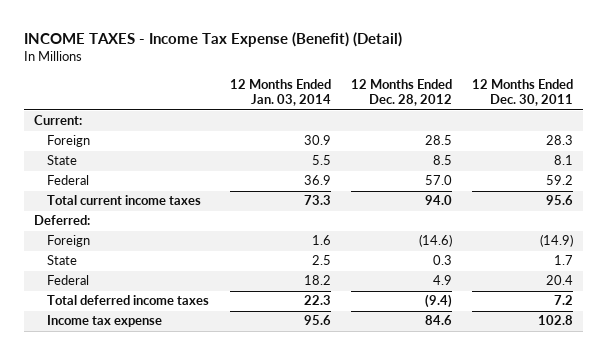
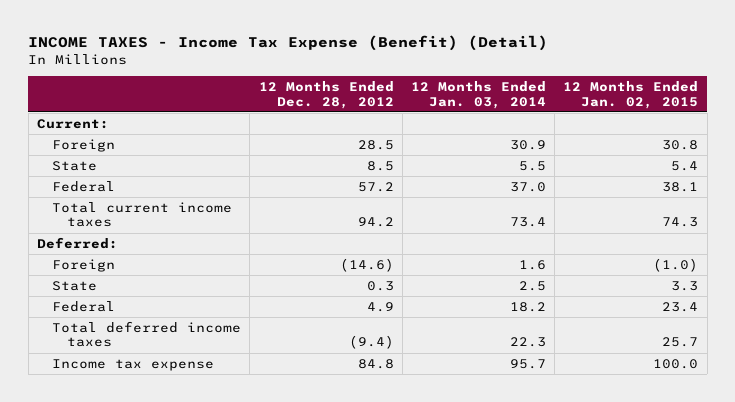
[472,78,574,107] 12 Months Ended Dec. 30, 2011 -> none
none -> [563,81,699,109] 12 Months Ended Jan. 02, 2015
[303,175,331,186] 36.9 -> [509,181,546,192] 37.0
[424,175,452,186] 57.0 -> [357,181,394,192] 57.2
[303,195,331,206] 73.3 -> [509,217,546,228] 73.4
[424,195,452,206] 94.0 -> [357,217,394,228] 94.2
[303,315,331,326] 95.6 -> [509,358,546,369] 95.7
[424,315,452,326] 84.6 -> [357,358,394,369] 84.8

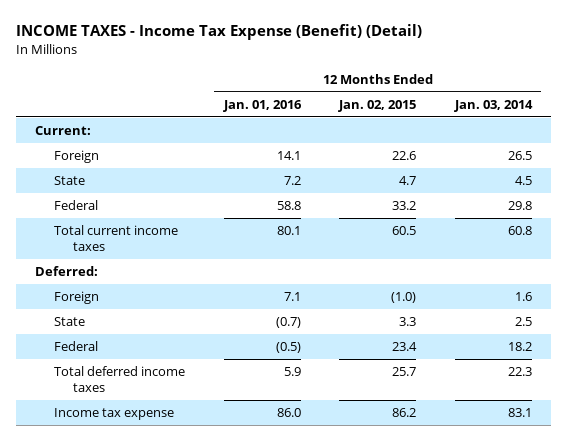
[258,81,394,109] 12 Months Ended Dec. 28, 2012 -> none
none -> [222,99,302,112] Jan. 01, 2016
[509,139,546,150] 30.9 -> [507,151,532,161] 26.5
[662,139,699,150] 30.8 -> [392,151,417,161] 22.6
[518,160,546,171] 5.5 -> [514,176,532,186] 4.5
[671,160,699,171] 5.4 -> [399,176,417,186] 4.7
[509,181,546,192] 37.0 -> [507,201,532,211] 29.8
[662,181,699,192] 38.1 -> [392,201,417,211] 33.2
[509,217,546,228] 73.4 -> [507,226,532,236] 60.8
[662,217,699,228] 74.3 -> [392,226,417,236] 60.5
[509,358,546,369] 95.7 -> [507,408,532,418] 83.1
[653,358,699,369] 100.0 -> [392,408,417,418] 86.2

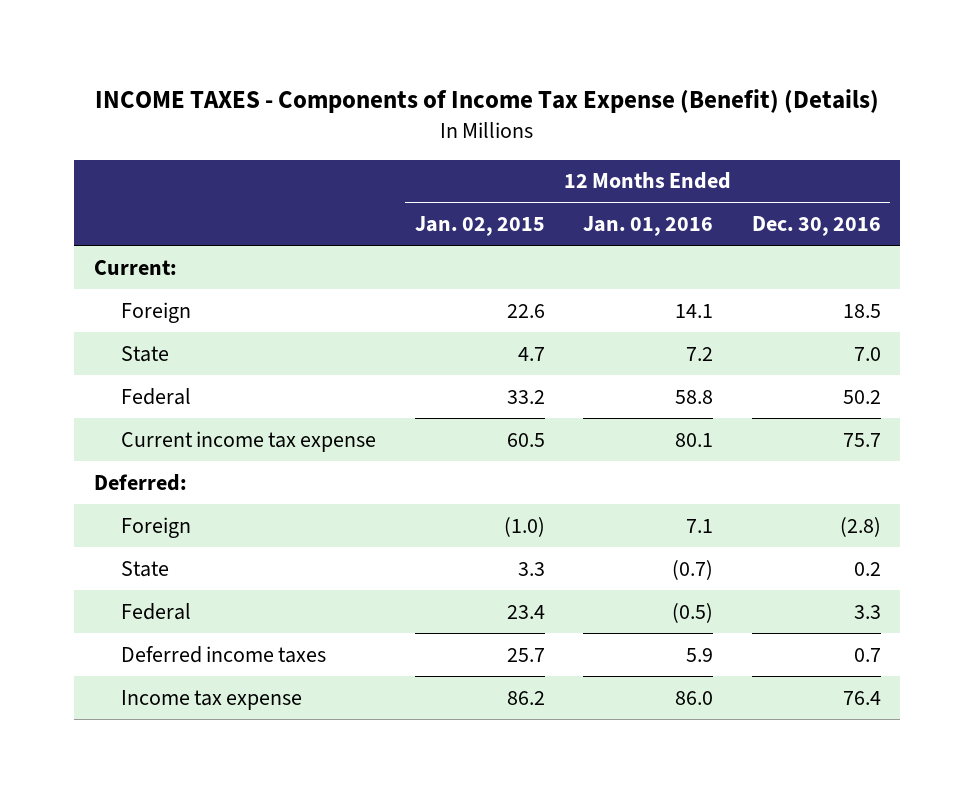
[15,24,422,41] INCOME TAXES - Income Tax Expense (Benefit) (Detail) -> [95,89,880,114] INCOME TAXES - Components of Income Tax Expense (Benefit) (Details)
[453,99,533,112] Jan. 03, 2014 -> none
none -> [751,216,881,237] Dec. 30, 2016
[54,225,179,252] Total current income taxes -> [121,430,377,452] Current income tax expense
[54,366,186,393] Total deferred income taxes -> [121,645,327,663] Deferred income taxes

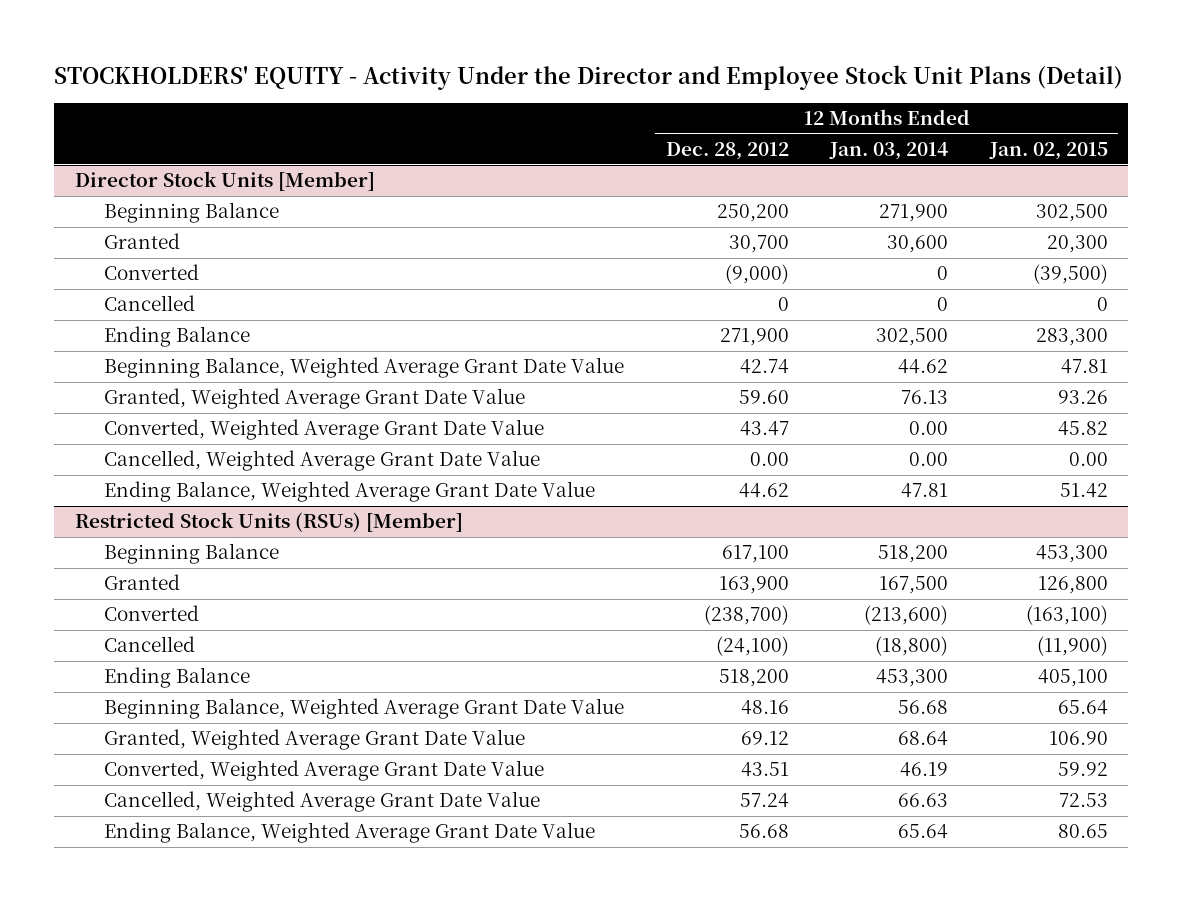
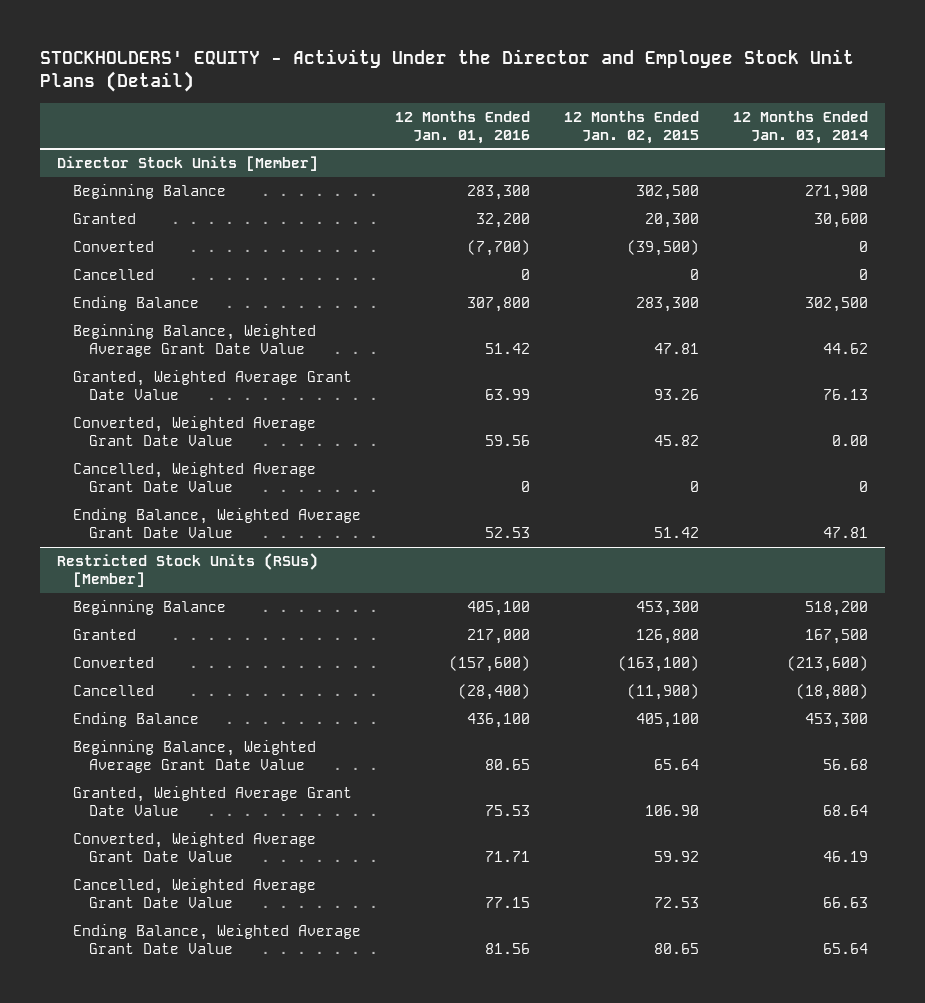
[665,141,789,160] Dec. 28, 2012 -> none
none -> [394,110,530,144] 12 Months Ended Jan. 01, 2016
[909,452,949,467] 0.00 -> [858,481,868,493] 0
[1068,452,1108,467] 0.00 -> [689,481,699,493] 0

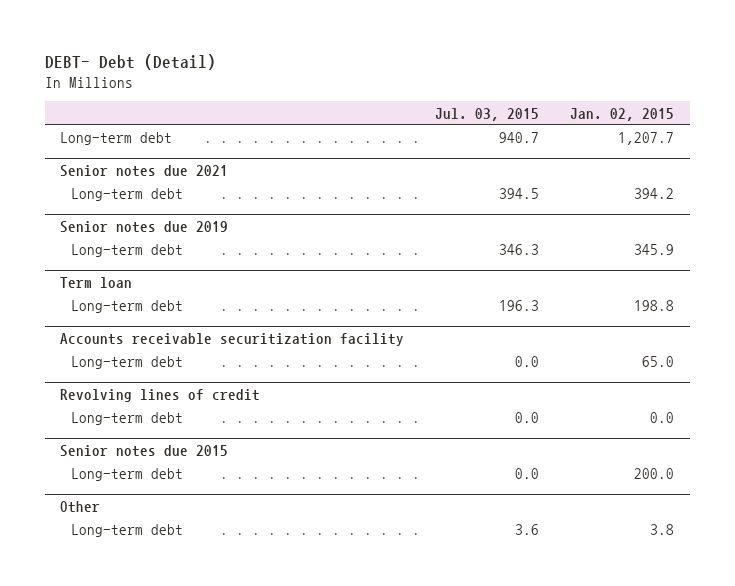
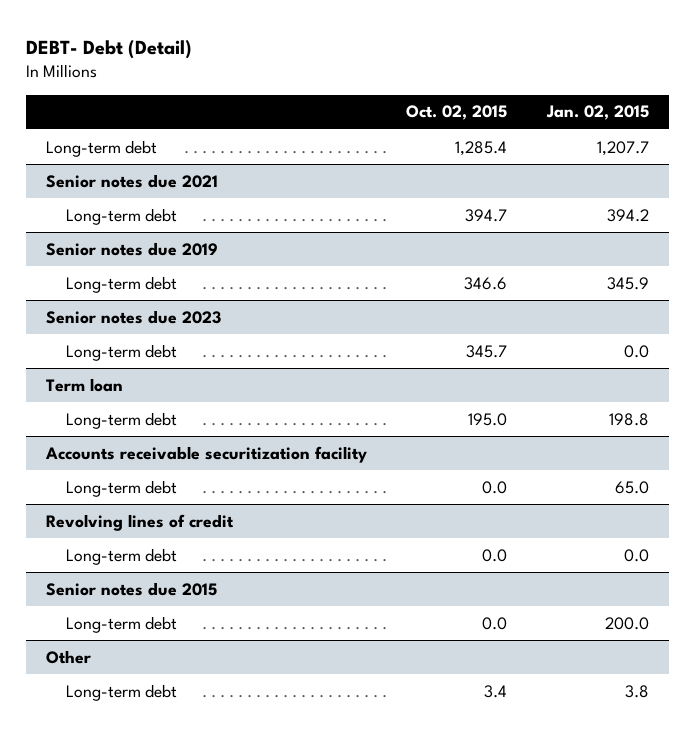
[435,107,540,121] Jul. 03, 2015 -> none
none -> [406,105,508,121] Oct. 02, 2015
none -> [46,309,222,324] Senior notes due 2023
none -> [65,343,177,361] Long-term debt

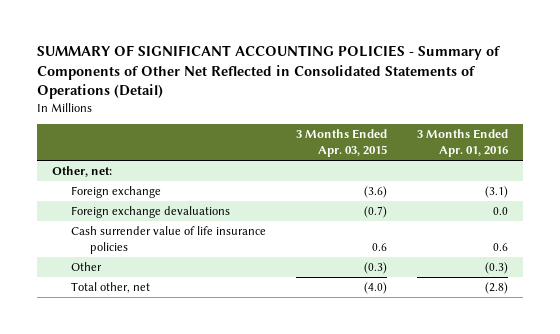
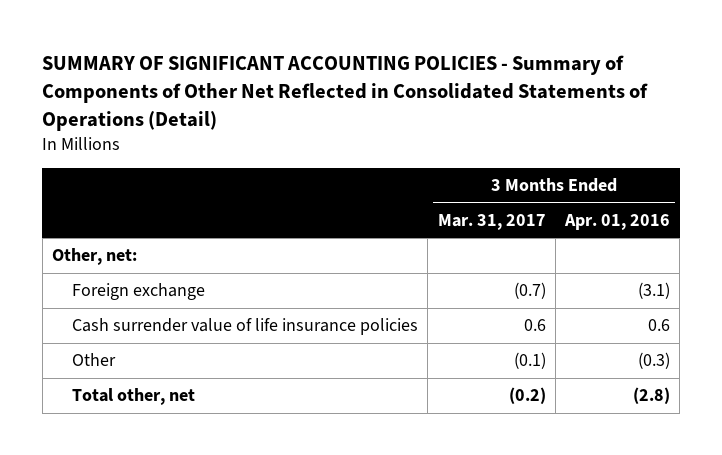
[295,129,387,158] 3 Months Ended Apr. 03, 2015 -> none
none -> [437,213,546,230] Mar. 31, 2017
[70,206,230,219] Foreign exchange devaluations -> none

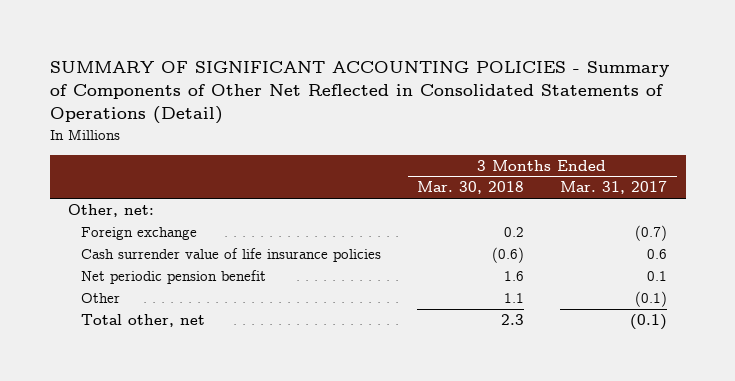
[564,213,671,230] Apr. 01, 2016 -> none
none -> [416,181,524,195] Mar. 30, 2018
none -> [80,270,266,285] Net periodic pension benefit
[508,387,546,405] (0.2) -> [630,314,668,331] (0.1)

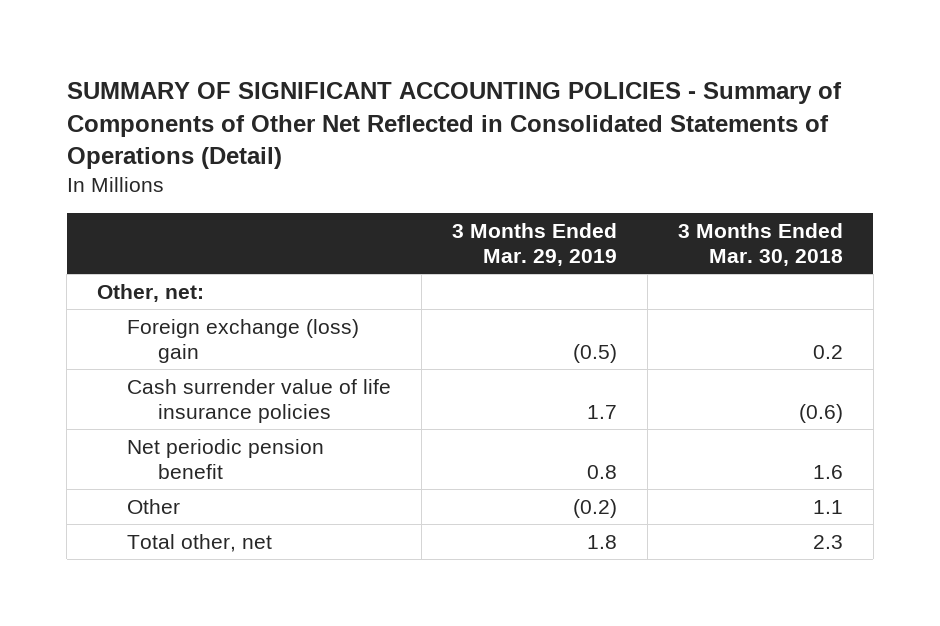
[560,181,668,195] Mar. 31, 2017 -> none
none -> [452,222,618,266] 3 Months Ended Mar. 29, 2019
[80,227,197,241] Foreign exchange -> [127,318,360,363] Foreign exchange (loss) gain

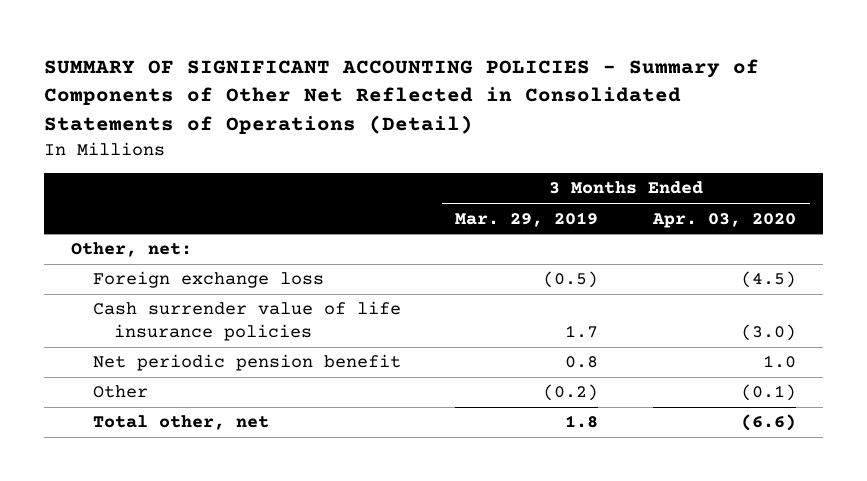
[677,222,843,266] 3 Months Ended Mar. 30, 2018 -> none
none -> [651,212,796,228] Apr. 03, 2020
[127,318,360,363] Foreign exchange (loss) gain -> [92,271,324,289] Foreign exchange loss

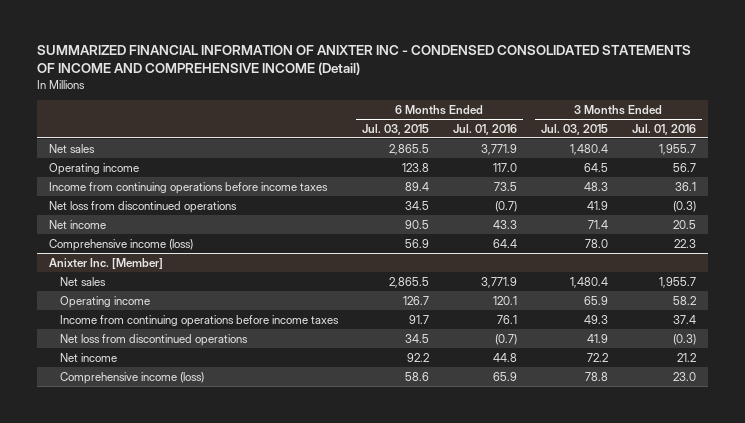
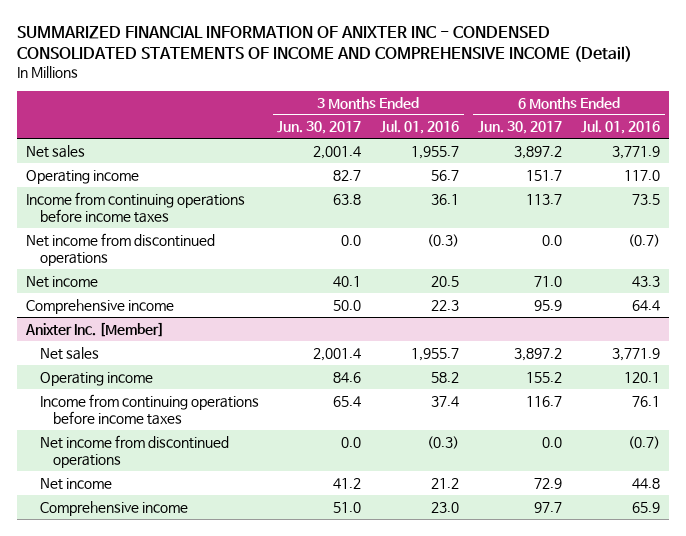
[361,123,429,135] Jul. 03, 2015 -> none
[540,123,608,135] Jul. 03, 2015 -> none
none -> [277,121,362,135] Jun. 30, 2017
none -> [478,121,563,135] Jun. 30, 2017
[48,200,237,213] Net loss from discontinued operations -> [26,232,216,266] Net income from discontinued operations
[48,238,193,251] Comprehensive income (loss) -> [26,298,175,314] Comprehensive income
[59,333,248,346] Net loss from discontinued operations -> [39,434,229,468] Net income from discontinued operations
[59,371,204,384] Comprehensive income (loss) -> [39,500,188,516] Comprehensive income

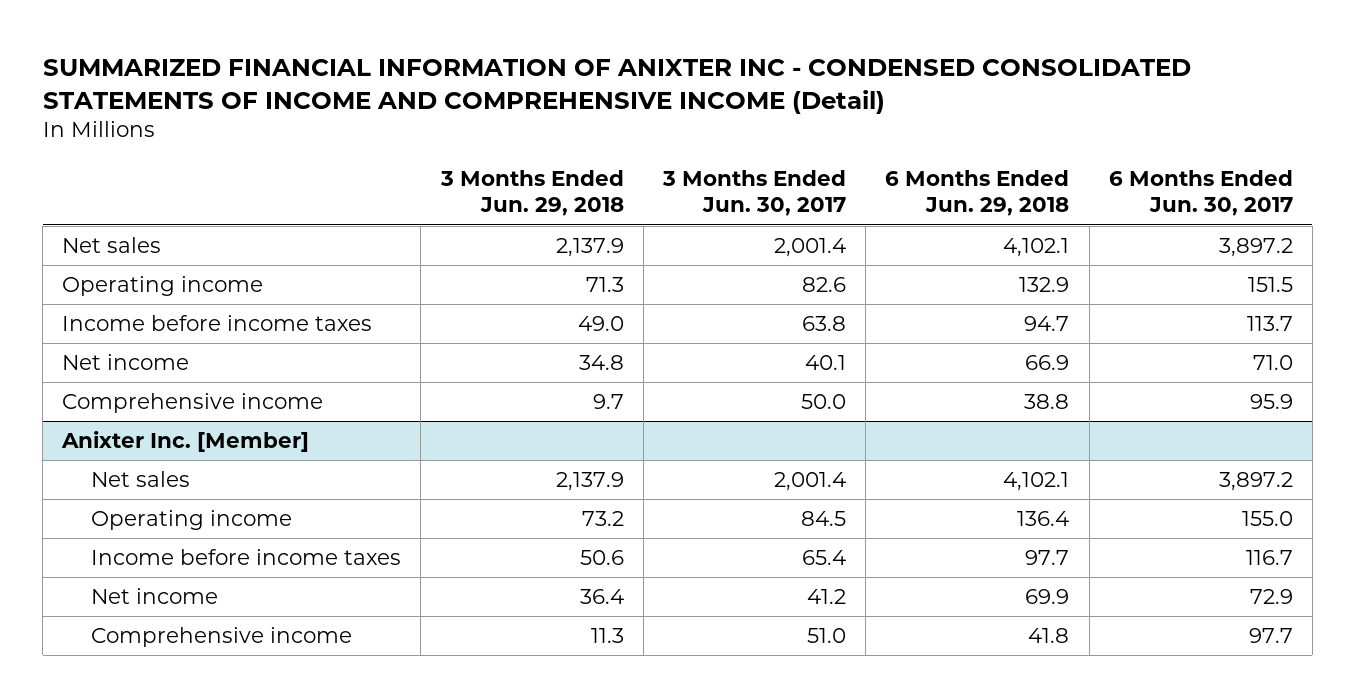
[380,120,460,135] Jul. 01, 2016 -> none
[580,120,660,135] Jul. 01, 2016 -> none
none -> [439,169,624,217] 3 Months Ended Jun. 29, 2018
none -> [885,169,1070,217] 6 Months Ended Jun. 29, 2018
[26,232,216,266] Net income from discontinued operations -> none
[333,169,362,181] 82.7 -> [801,277,846,293] 82.6
[526,169,563,181] 151.7 -> [1247,277,1293,293] 151.5
[26,191,246,223] Income from continuing operations before income taxes -> [62,315,373,332] Income before income taxes
[39,434,229,468] Net income from discontinued operations -> none
[333,371,362,383] 84.6 -> [800,511,846,527] 84.5
[526,371,563,383] 155.2 -> [1241,511,1293,527] 155.0
[39,393,259,425] Income from continuing operations before income taxes -> [91,549,402,566] Income before income taxes

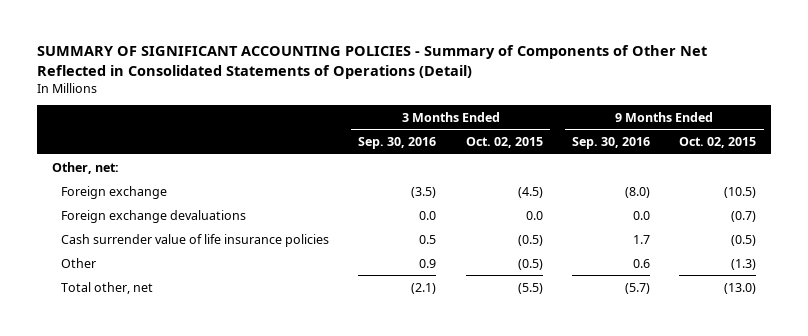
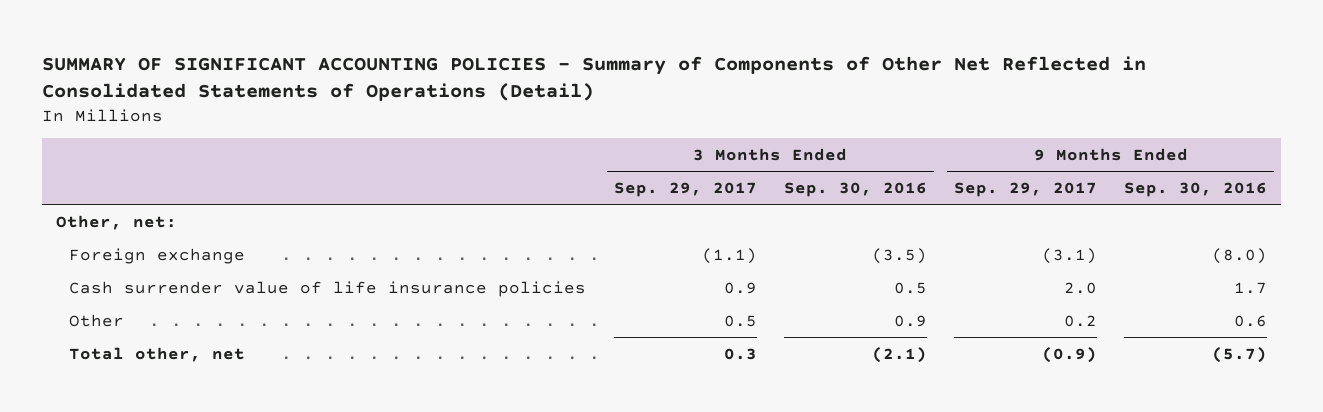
[465,136,543,148] Oct. 02, 2015 -> none
[679,136,757,148] Oct. 02, 2015 -> none
none -> [613,181,757,197] Sep. 29, 2017
none -> [954,181,1098,197] Sep. 29, 2017
[61,209,247,223] Foreign exchange devaluations -> none

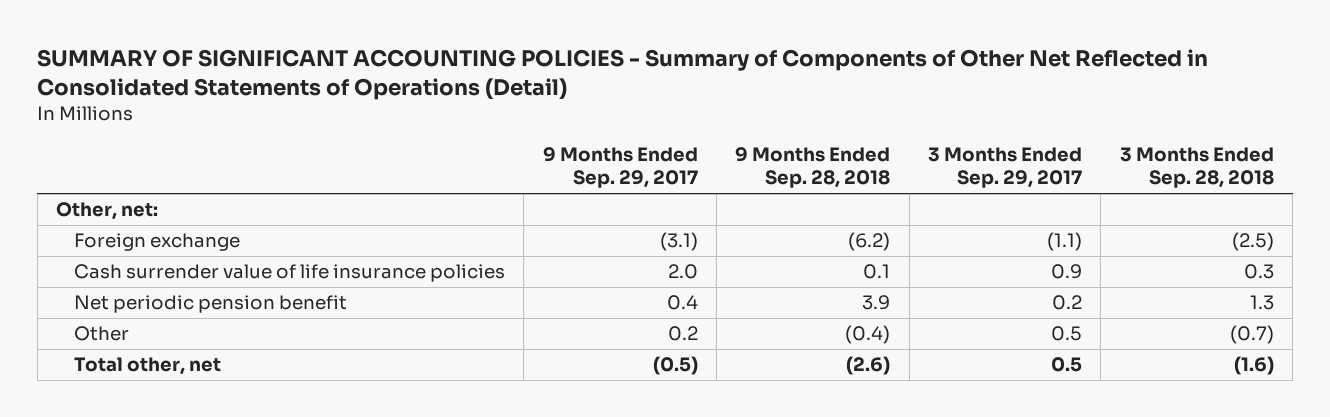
[783,181,927,197] Sep. 30, 2016 -> none
[1124,181,1268,197] Sep. 30, 2016 -> none
none -> [735,147,891,189] 9 Months Ended Sep. 28, 2018
none -> [1119,147,1274,189] 3 Months Ended Sep. 28, 2018
none -> [73,295,347,314] Net periodic pension benefit
[723,347,757,360] 0.3 -> [1050,357,1082,373] 0.5
[1042,346,1098,363] (0.9) -> [652,356,698,376] (0.5)

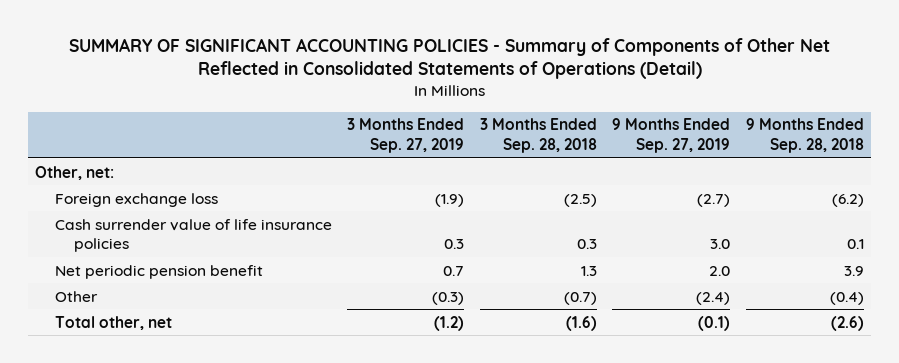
[542,147,698,189] 9 Months Ended Sep. 29, 2017 -> none
[927,147,1082,189] 3 Months Ended Sep. 29, 2017 -> none
none -> [347,118,465,153] 3 Months Ended Sep. 27, 2019
none -> [612,118,731,153] 9 Months Ended Sep. 27, 2019
[73,233,240,252] Foreign exchange -> [54,192,218,207] Foreign exchange loss

